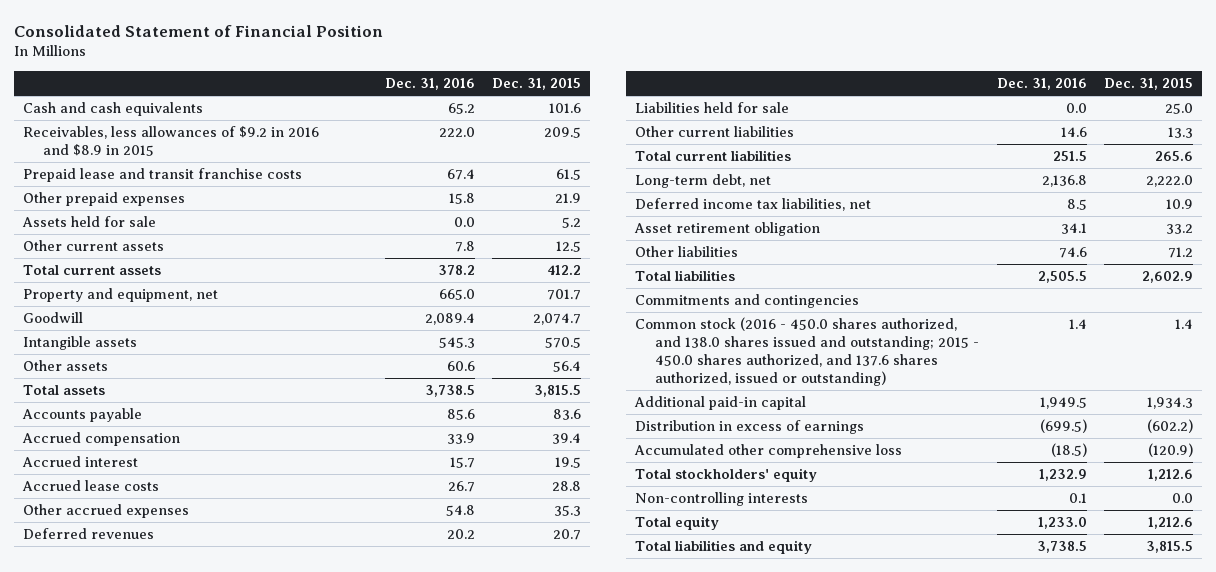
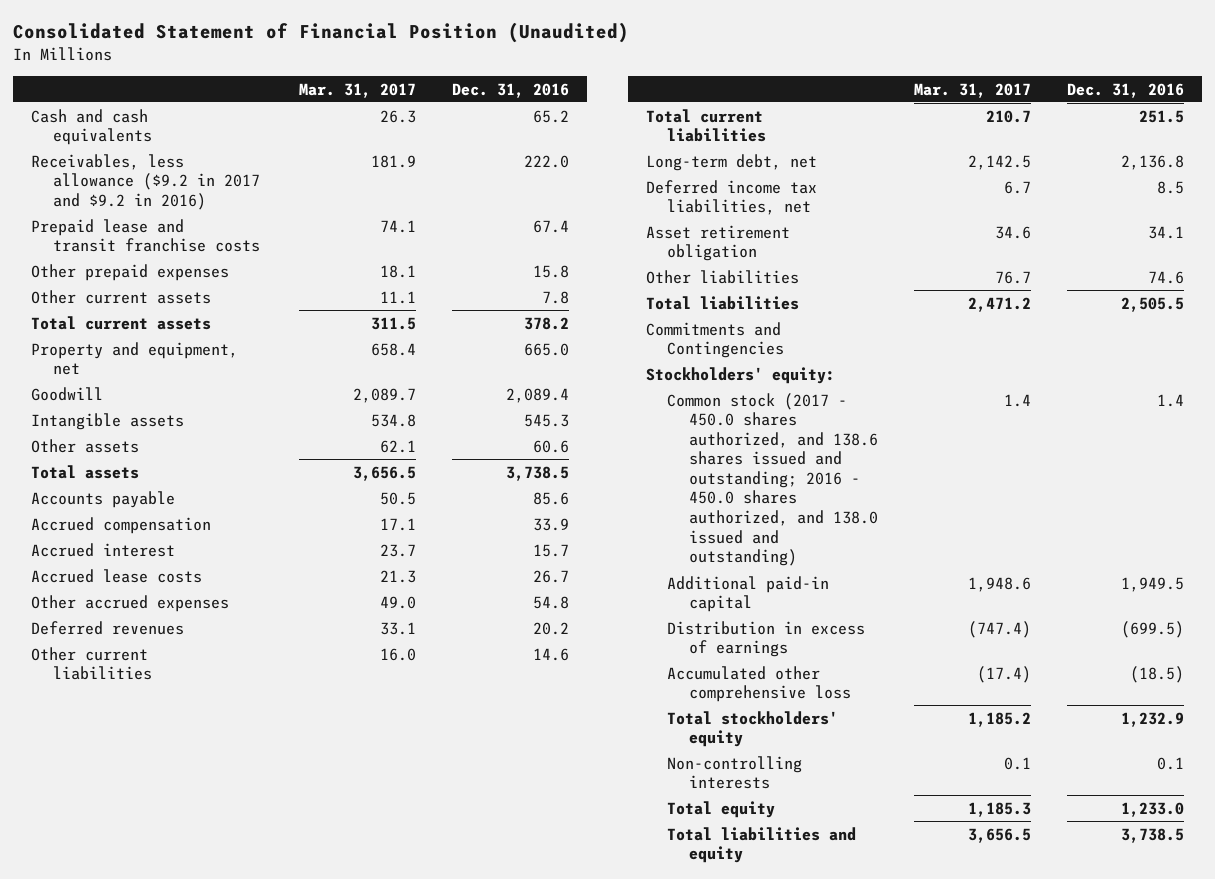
[13,24,383,37] Consolidated Statement of Financial Position -> [13,22,630,44] Consolidated Statement of Financial Position (Unaudited)
[491,77,581,90] Dec. 31, 2015 -> none
none -> [299,82,417,98] Mar. 31, 2017
[22,126,319,157] Receivables, less allowances of $9.2 in 2016 and $8.9 in 2015 -> [31,153,260,210] Receivables, less allowance ($9.2 in 2017 and $9.2 in 2016)
[21,216,156,228] Assets held for sale -> none
[634,102,789,114] Liabilities held for sale -> none
[634,294,859,309] Commitments and contingencies -> [645,321,785,359] Commitments and Contingencies
none -> [645,366,835,384] Stockholders' equity:
[634,317,980,387] Common stock (2016 - 450.0 shares authorized, and 138.0 shares issued and outstanding; 2015 - 450.0 shares authorized, and 137.6 shares authorized, issued or outstanding) -> [667,392,878,567] Common stock (2017 - 450.0 shares authorized, and 138.6 shares issued and outstanding; 2016 - 450.0 shares authorized, and 138.0 issued and outstanding)

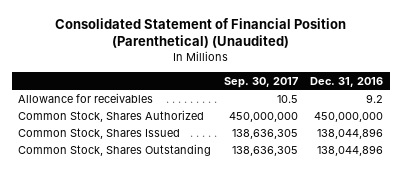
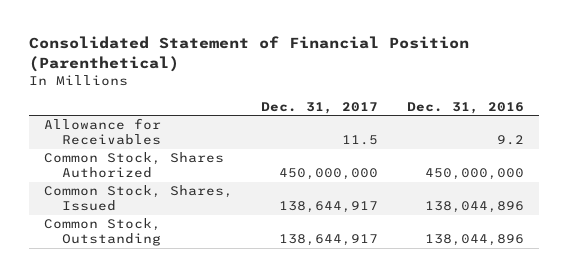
[54,17,346,49] Consolidated Statement of Financial Position (Parenthetical) (Unaudited) -> [29,36,470,72] Consolidated Statement of Financial Position (Parenthetical)
[223,76,298,88] Sep. 30, 2017 -> none
none -> [261,101,379,114] Dec. 31, 2017
[17,92,153,103] Allowance for receivables -> [43,118,161,146] Allowance for Receivables
[17,127,180,139] Common Stock, Shares Issued -> [43,185,233,212] Common Stock, Shares, Issued
[17,143,211,156] Common Stock, Shares Outstanding -> [43,218,161,247] Common Stock, Outstanding

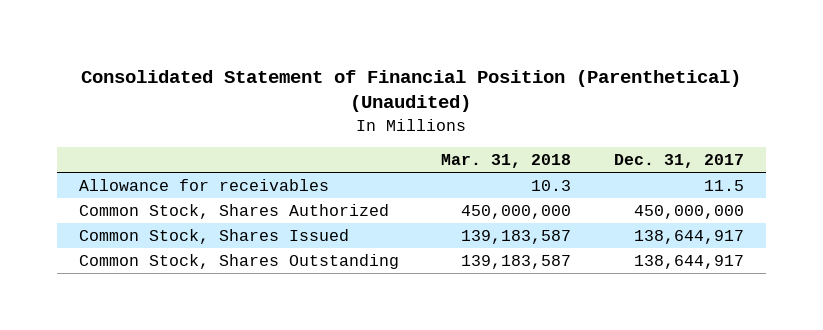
[29,36,470,72] Consolidated Statement of Financial Position (Parenthetical) -> [81,69,742,113] Consolidated Statement of Financial Position (Parenthetical) (Unaudited)
[407,101,525,114] Dec. 31, 2016 -> none
none -> [441,154,572,169] Mar. 31, 2018
[43,118,161,146] Allowance for Receivables -> [78,178,329,191] Allowance for receivables
[43,185,233,212] Common Stock, Shares, Issued -> [78,228,349,244] Common Stock, Shares Issued
[43,218,161,247] Common Stock, Outstanding -> [78,253,399,269] Common Stock, Shares Outstanding

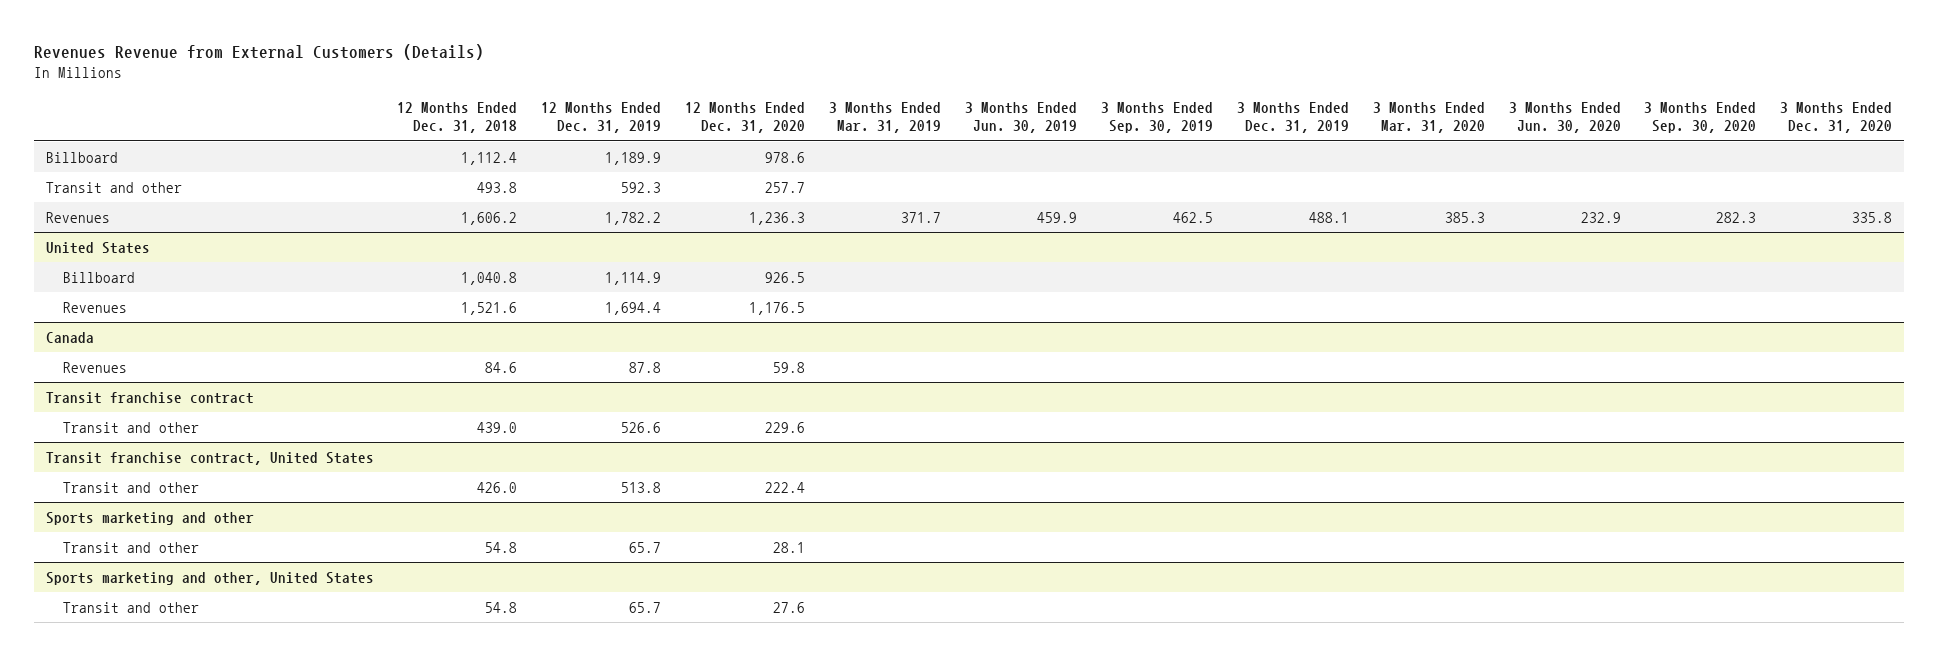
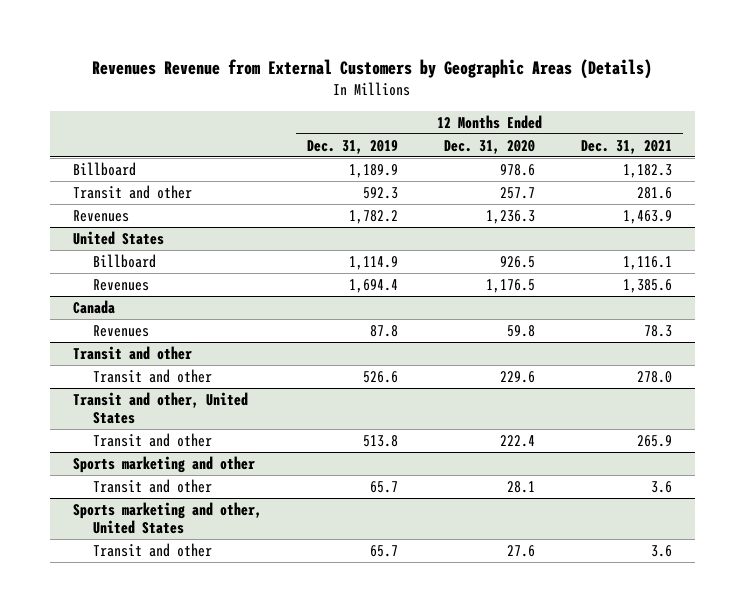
[33,43,484,60] Revenues Revenue from External Customers (Details) -> [92,59,653,80] Revenues Revenue from External Customers by Geographic Areas (Details)
[397,101,518,134] 12 Months Ended Dec. 31, 2018 -> none
[829,101,942,134] 3 Months Ended Mar. 31, 2019 -> none
[964,101,1077,134] 3 Months Ended Jun. 30, 2019 -> none
[1100,101,1213,134] 3 Months Ended Sep. 30, 2019 -> none
[1236,101,1349,134] 3 Months Ended Dec. 31, 2019 -> none
[1372,101,1485,134] 3 Months Ended Mar. 31, 2020 -> none
[1508,101,1621,134] 3 Months Ended Jun. 30, 2020 -> none
[1644,101,1757,134] 3 Months Ended Sep. 30, 2020 -> none
[1780,101,1893,134] 3 Months Ended Dec. 31, 2020 -> none
none -> [580,139,672,154] Dec. 31, 2021
[45,391,254,404] Transit franchise contract -> [72,345,192,360] Transit and other
[45,451,374,465] Transit franchise contract, United States -> none
none -> [72,391,248,424] Transit and other, United States

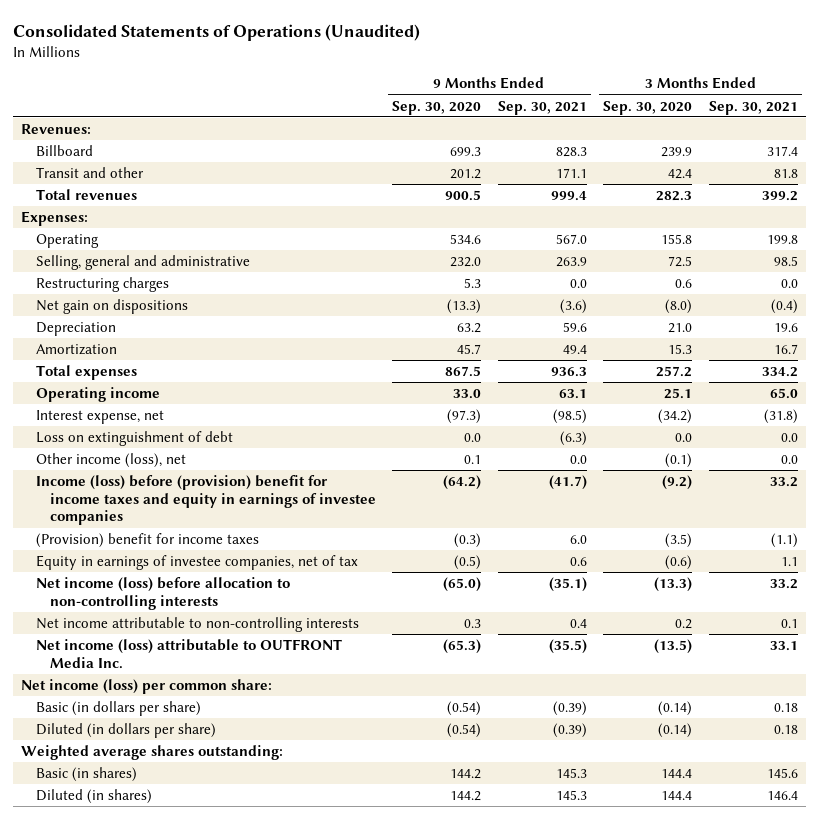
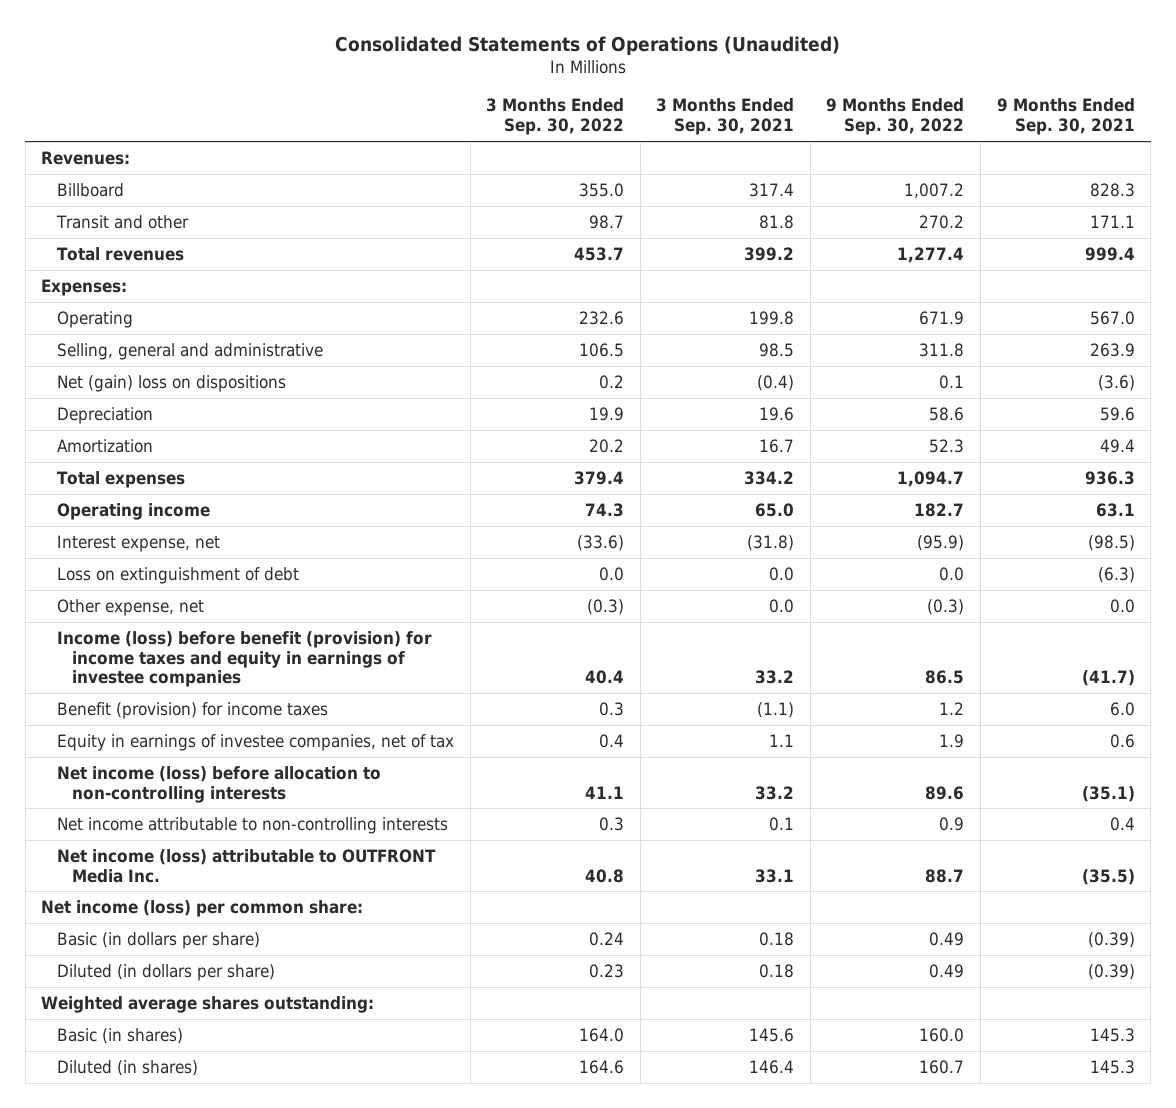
[392,100,482,115] Sep. 30, 2020 -> none
[603,100,693,115] Sep. 30, 2020 -> none
none -> [486,98,625,136] 3 Months Ended Sep. 30, 2022
none -> [826,98,965,136] 9 Months Ended Sep. 30, 2022
[35,277,169,293] Restructuring charges -> none
[35,299,188,315] Net gain on dispositions -> [56,374,286,392] Net (gain) loss on dispositions
[35,453,186,469] Other income (loss), net -> [56,598,204,616] Other expense, net
[35,475,376,526] Income (loss) before (provision) benefit for income taxes and equity in earnings of investee companies -> [56,630,432,688] Income (loss) before benefit (provision) for income taxes and equity in earnings of investee companies
[35,533,259,549] (Provision) benefit for income taxes -> [56,701,328,719] Benefit (provision) for income taxes

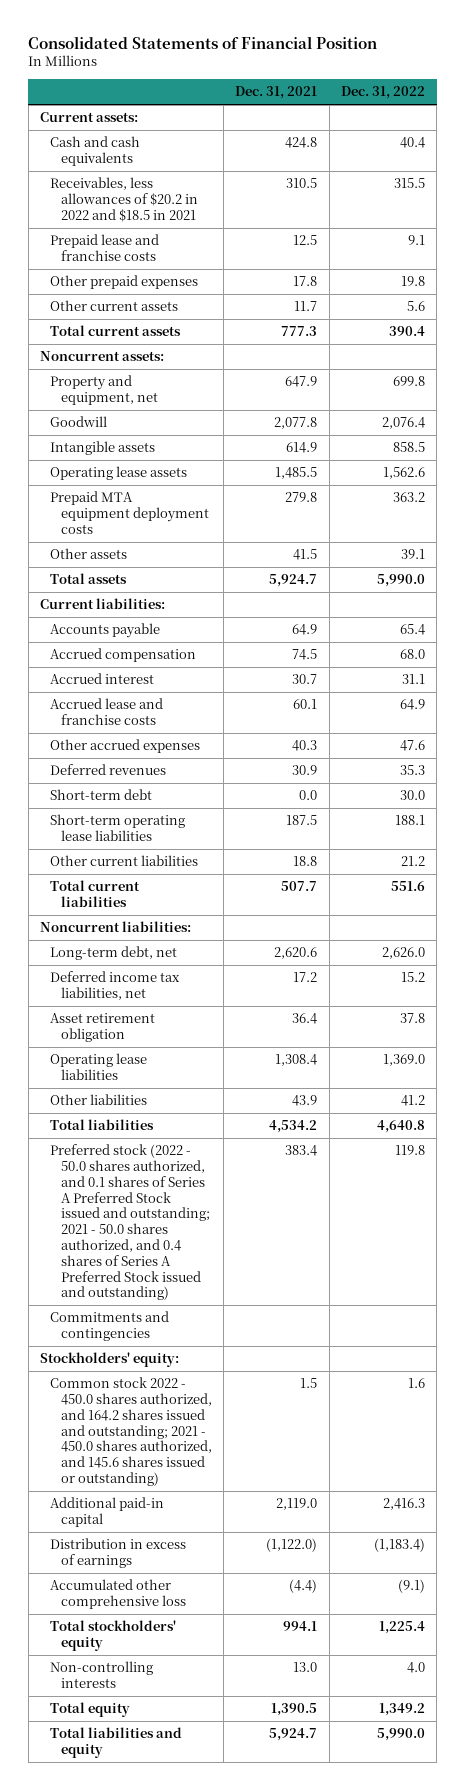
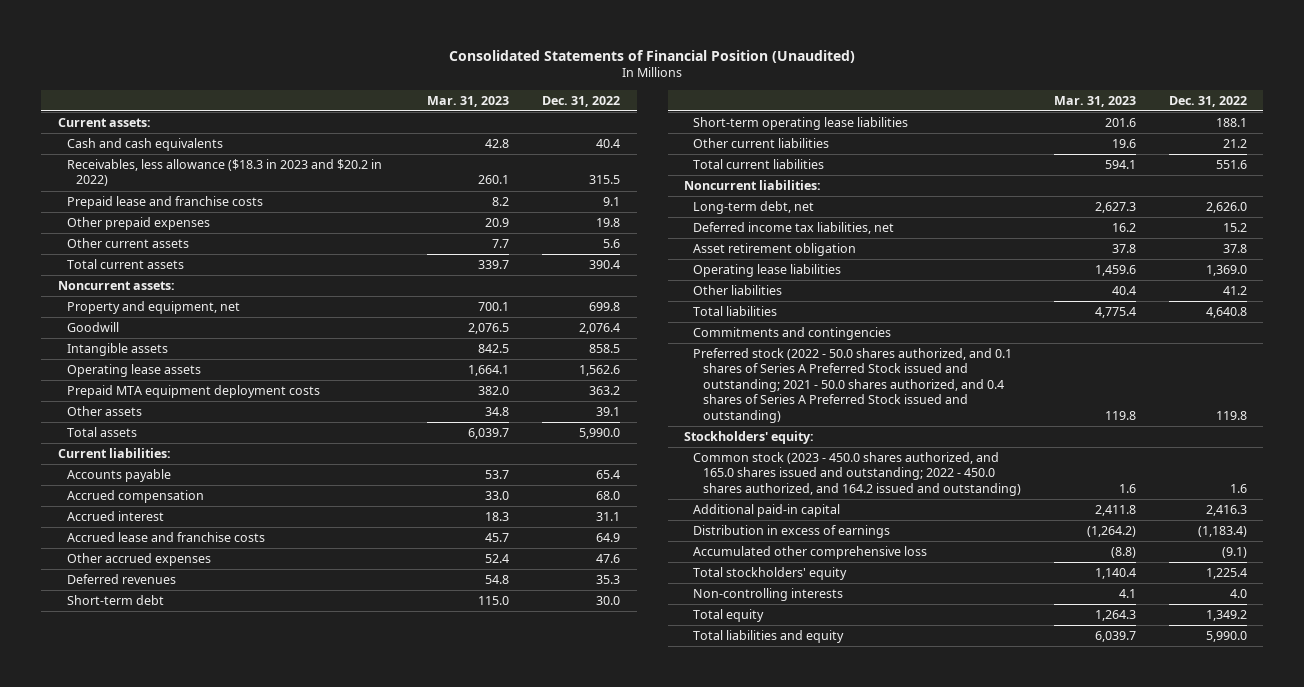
[28,35,378,49] Consolidated Statements of Financial Position -> [449,49,856,63] Consolidated Statements of Financial Position (Unaudited)
[235,86,318,100] Dec. 31, 2021 -> none
none -> [427,95,510,107] Mar. 31, 2023
[50,177,198,222] Receivables, less allowances of $20.2 in 2022 and $18.5 in 2021 -> [67,159,383,187] Receivables, less allowance ($18.3 in 2023 and $20.2 in 2022)
[50,1144,210,1301] Preferred stock (2022 - 50.0 shares authorized, and 0.1 shares of Series A Preferred Stock issued and outstanding; 2021 - 50.0 shares authorized, and 0.4 shares of Series A Preferred Stock issued and outstanding) -> [693,348,1013,423] Preferred stock (2022 - 50.0 shares authorized, and 0.1 shares of Series A Preferred Stock issued and outstanding; 2021 - 50.0 shares authorized, and 0.4 shares of Series A Preferred Stock issued and outstanding)
[50,1377,212,1487] Common stock 2022 - 450.0 shares authorized, and 164.2 shares issued and outstanding; 2021 - 450.0 shares authorized, and 145.6 shares issued or outstanding) -> [693,452,1021,496] Common stock (2023 - 450.0 shares authorized, and 165.0 shares issued and outstanding; 2022 - 450.0 shares authorized, and 164.2 issued and outstanding)

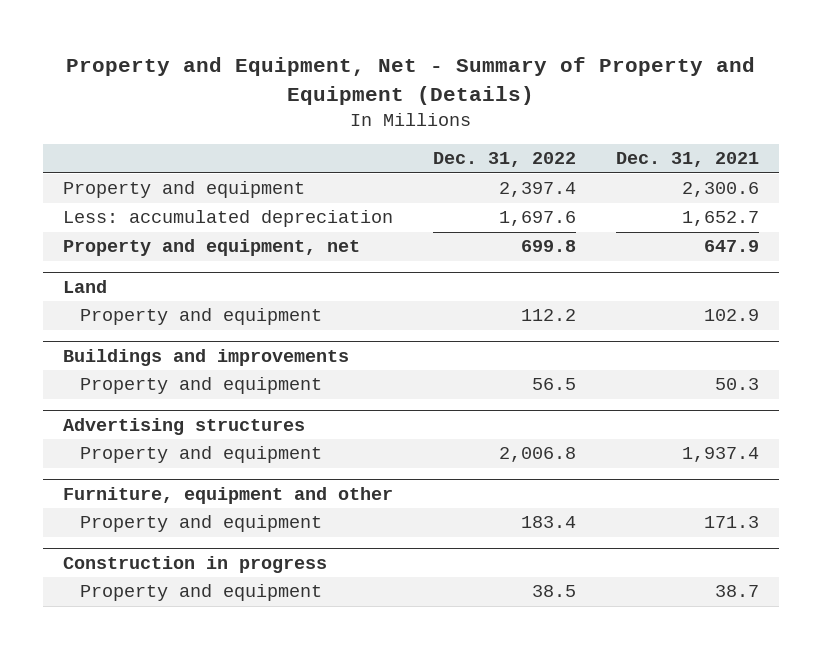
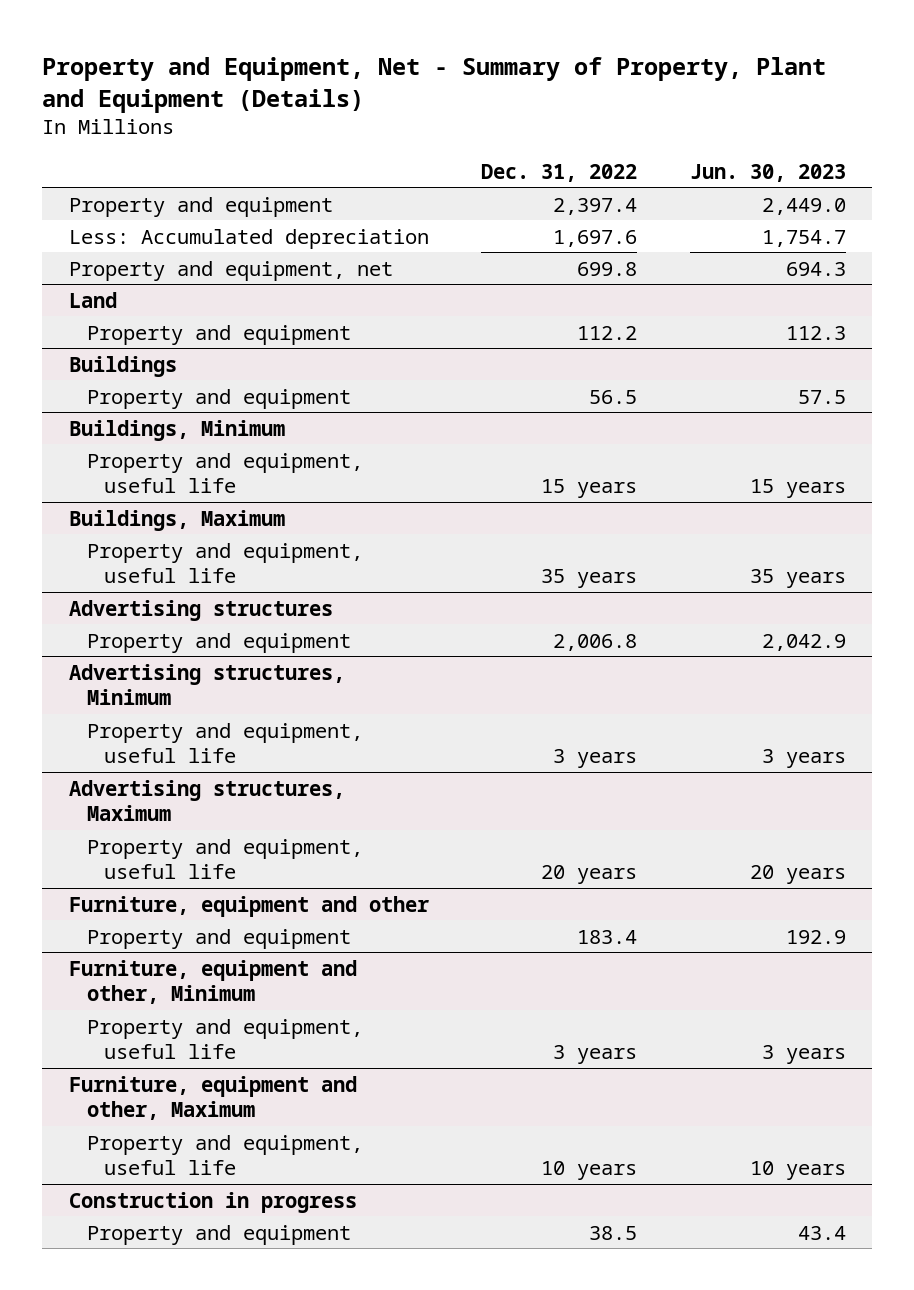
[66,57,756,105] Property and Equipment, Net - Summary of Property and Equipment (Details) -> [42,56,827,113] Property and Equipment, Net - Summary of Property, Plant and Equipment (Details)
[615,152,759,168] Dec. 31, 2021 -> none
none -> [689,163,846,182] Jun. 30, 2023
[63,210,394,228] Less: accumulated depreciation -> [68,228,429,249] Less: Accumulated depreciation
[63,349,350,367] Buildings and improvements -> none
none -> [68,355,177,377] Buildings
none -> [68,419,285,441] Buildings, Minimum
none -> [86,452,363,494] Property and equipment, useful life
none -> [68,509,285,531] Buildings, Maximum
none -> [86,542,363,584] Property and equipment, useful life
none -> [68,663,345,706] Advertising structures, Minimum
none -> [86,722,363,764] Property and equipment, useful life
none -> [68,779,345,822] Advertising structures, Maximum
none -> [86,838,363,880] Property and equipment, useful life
none -> [68,959,357,1005] Furniture, equipment and other, Minimum
none -> [86,1018,363,1060] Property and equipment, useful life
none -> [68,1075,357,1121] Furniture, equipment and other, Maximum
none -> [86,1134,363,1176] Property and equipment, useful life

